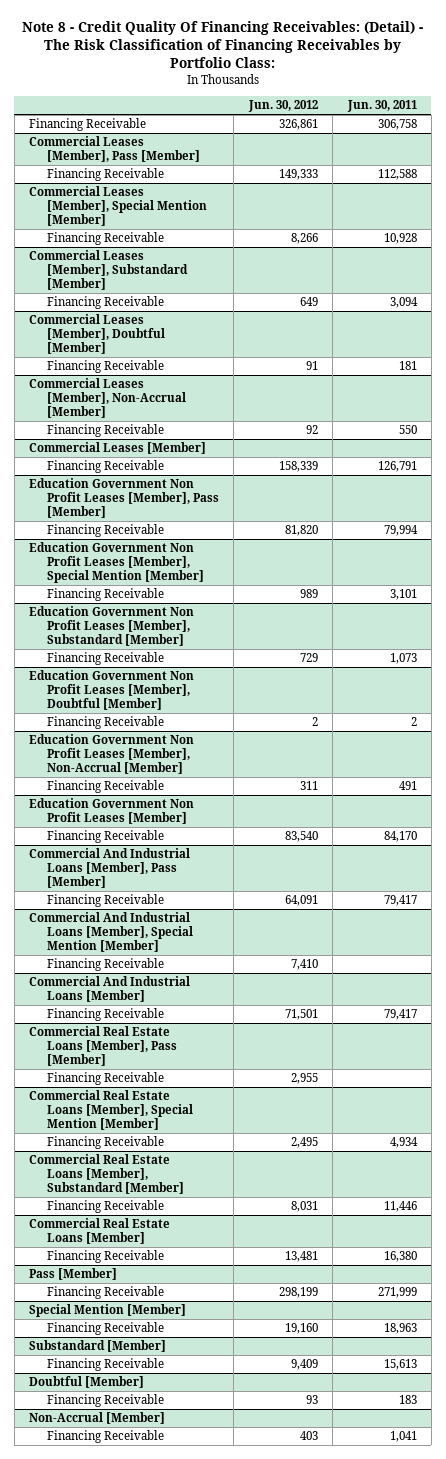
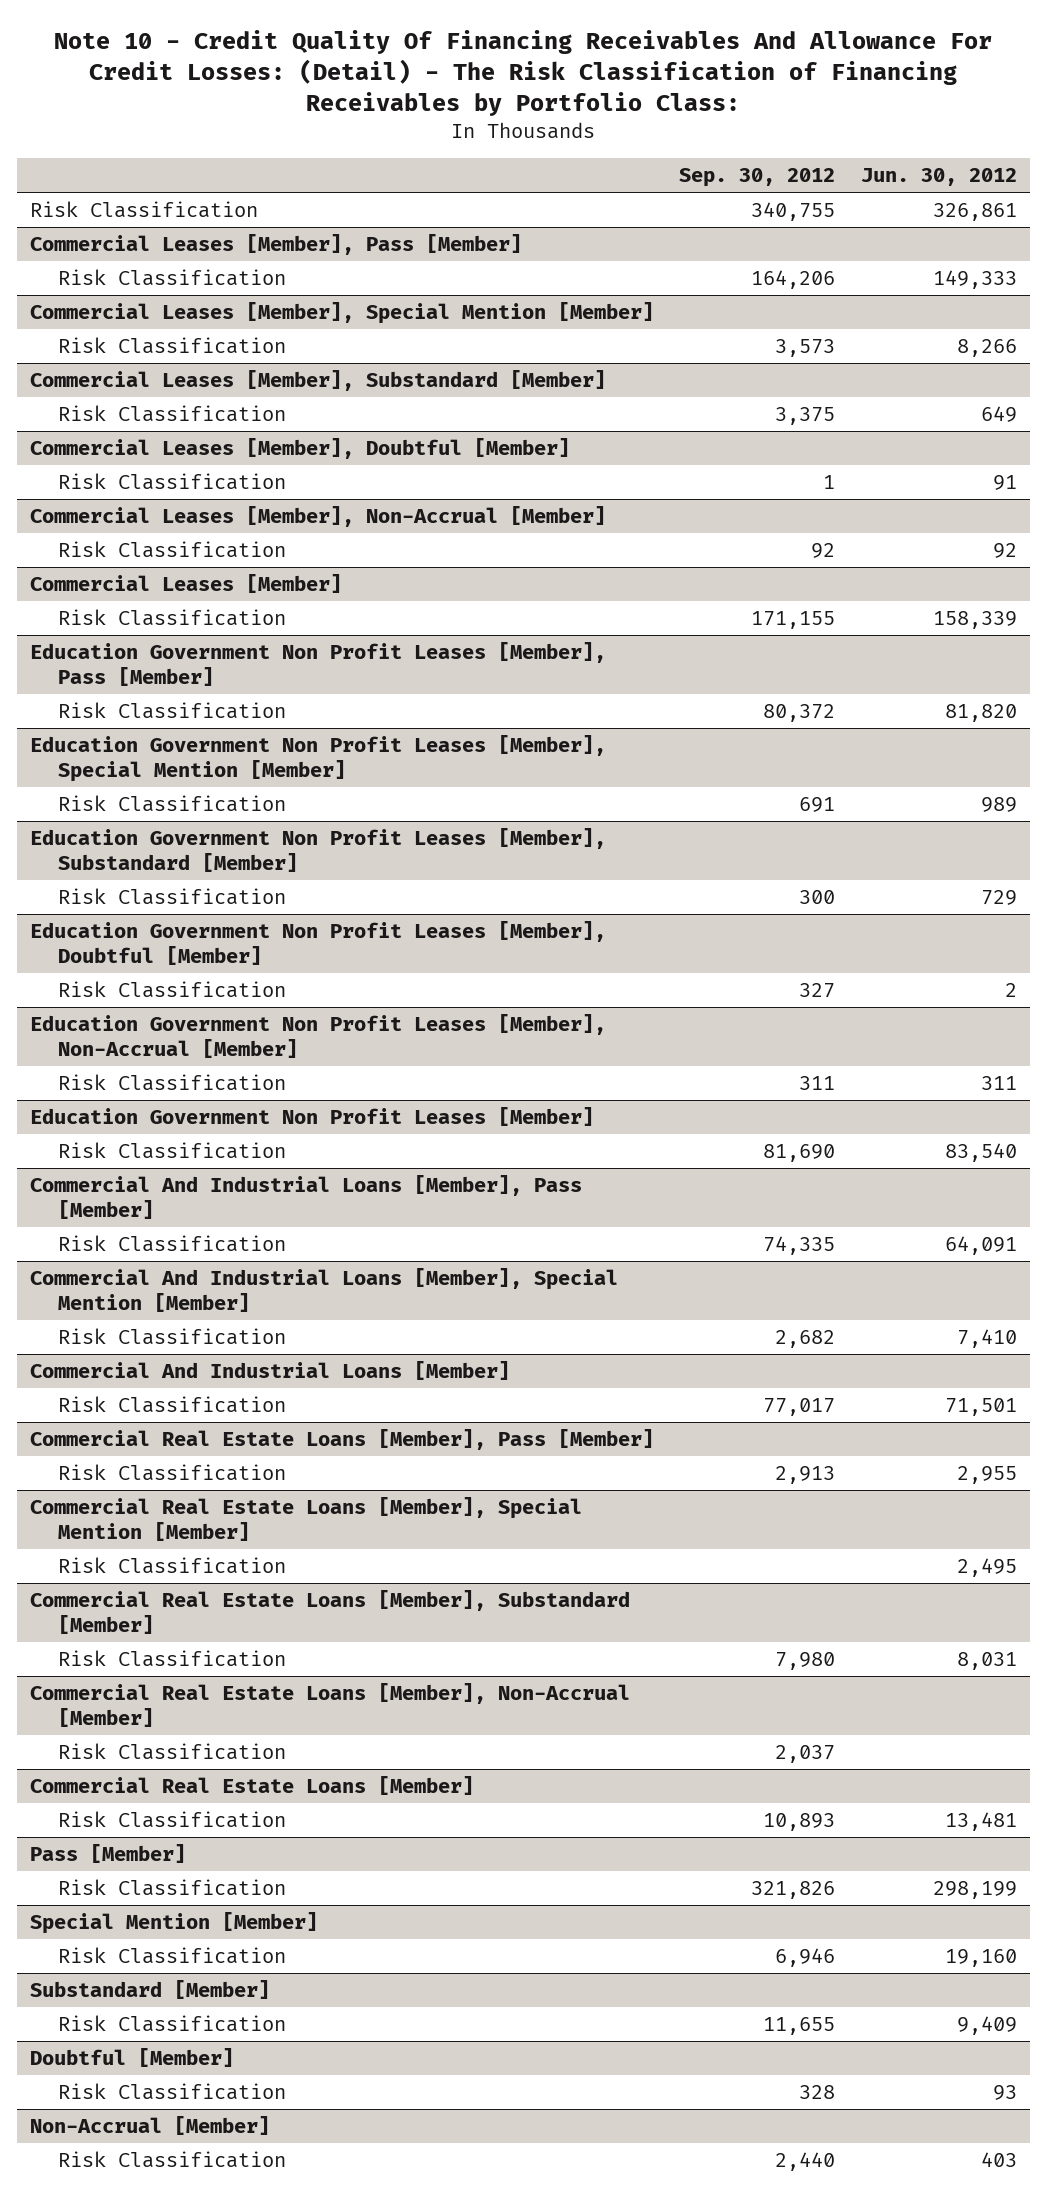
[21,21,423,69] Note 8 - Credit Quality Of Financing Receivables: (Detail) - The Risk Classification of Financing Receivables by Portfolio Class: -> [54,29,993,117] Note 10 - Credit Quality Of Financing Receivables And Allowance For Credit Losses: (Detail) - The Risk Classification of Financing Receivables by Portfolio Class:
[346,100,417,113] Jun. 30, 2011 -> none
none -> [679,168,836,188] Sep. 30, 2012
[29,118,147,132] Financing Receivable -> [30,201,259,219] Risk Classification
[47,168,165,182] Financing Receivable -> [58,269,287,287] Risk Classification
[47,232,165,246] Financing Receivable -> [58,337,287,355] Risk Classification
[47,296,165,310] Financing Receivable -> [58,405,287,423] Risk Classification
[47,360,165,374] Financing Receivable -> [58,473,287,491] Risk Classification
[47,424,165,438] Financing Receivable -> [58,541,287,559] Risk Classification
[47,460,165,474] Financing Receivable -> [58,609,287,627] Risk Classification
[47,524,165,538] Financing Receivable -> [58,702,287,720] Risk Classification
[47,588,165,602] Financing Receivable -> [58,795,287,813] Risk Classification
[47,652,165,666] Financing Receivable -> [58,888,287,906] Risk Classification
[47,716,165,730] Financing Receivable -> [58,981,287,999] Risk Classification
[47,780,165,794] Financing Receivable -> [58,1074,287,1092] Risk Classification
[47,830,165,844] Financing Receivable -> [58,1142,287,1160] Risk Classification
[47,894,165,908] Financing Receivable -> [58,1235,287,1253] Risk Classification
[47,958,165,972] Financing Receivable -> [58,1328,287,1346] Risk Classification
[47,1008,165,1022] Financing Receivable -> [58,1396,287,1414] Risk Classification
[47,1072,165,1086] Financing Receivable -> [58,1464,287,1482] Risk Classification
[47,1136,165,1150] Financing Receivable -> [58,1557,287,1575] Risk Classification
[47,1200,165,1214] Financing Receivable -> [58,1650,287,1668] Risk Classification
none -> [30,1683,631,1728] Commercial Real Estate Loans [Member], Non-Accrual [Member]
none -> [58,1743,287,1761] Risk Classification
[47,1250,165,1264] Financing Receivable -> [58,1811,287,1829] Risk Classification
[47,1286,165,1300] Financing Receivable -> [58,1879,287,1897] Risk Classification
[47,1322,165,1336] Financing Receivable -> [58,1947,287,1965] Risk Classification
[47,1358,165,1372] Financing Receivable -> [58,2015,287,2033] Risk Classification
[47,1394,165,1408] Financing Receivable -> [58,2083,287,2101] Risk Classification
[47,1430,165,1444] Financing Receivable -> [58,2151,287,2169] Risk Classification

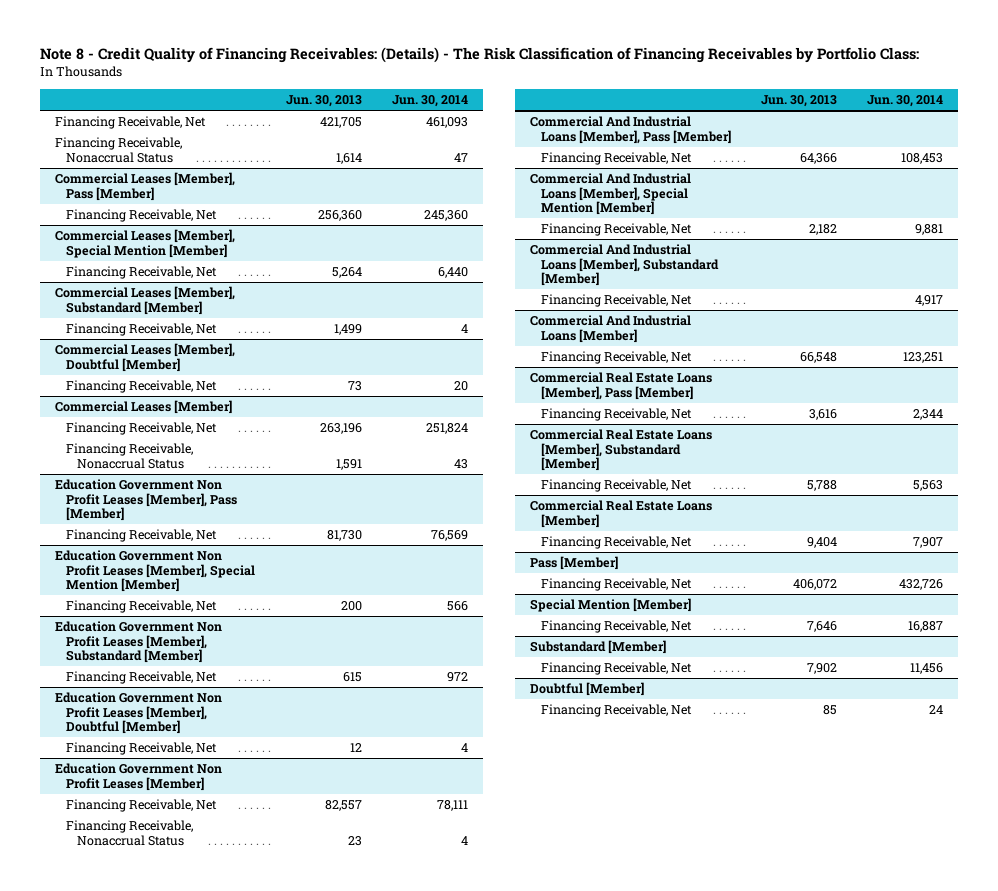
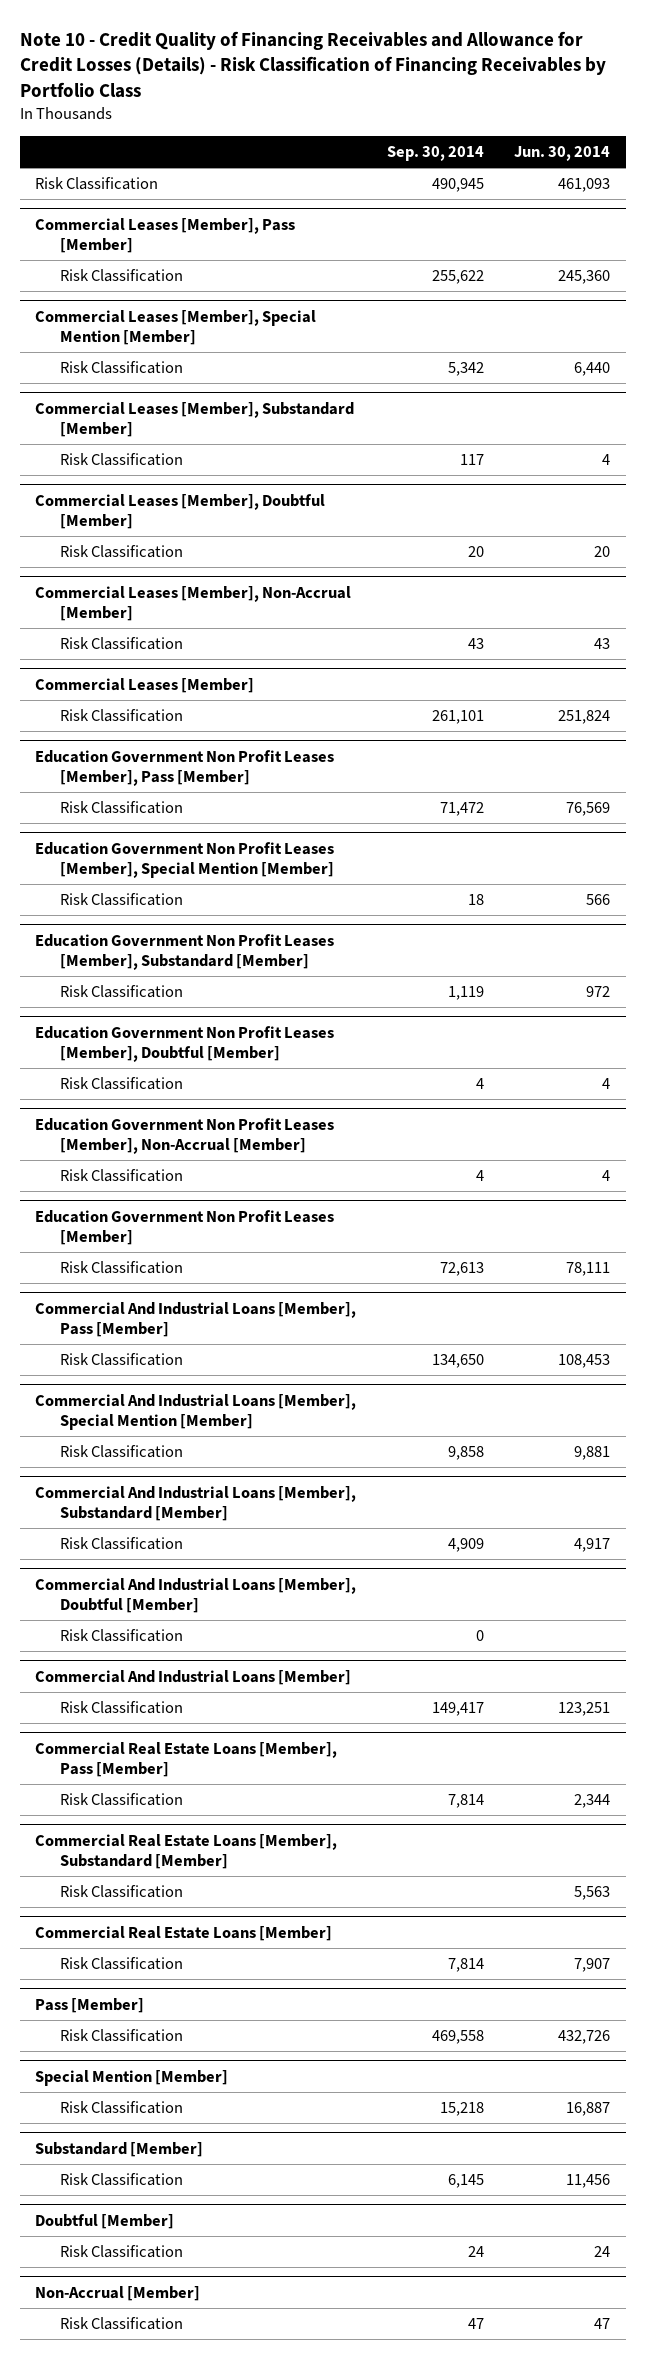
[39,47,919,64] Note 8 - Credit Quality of Financing Receivables: (Details) - The Risk Classification of Financing Receivables by Portfolio Class: -> [20,30,607,99] Note 10 - Credit Quality of Financing Receivables and Allowance for Credit Losses (Details) - Risk Classification of Financing Receivables by Portfolio Class
[286,95,363,108] Jun. 30, 2013 -> none
none -> [386,146,484,162] Sep. 30, 2014
[54,137,182,163] Financing Receivable, Nonaccrual Status -> none
[54,116,206,130] Financing Receivable, Net -> [35,176,159,190] Risk Classification
[65,209,217,223] Financing Receivable, Net -> [60,268,184,282] Risk Classification
[65,266,217,280] Financing Receivable, Net -> [60,360,184,374] Risk Classification
[65,323,217,337] Financing Receivable, Net -> [60,452,184,466] Risk Classification
[65,380,217,394] Financing Receivable, Net -> [60,544,184,558] Risk Classification
none -> [35,585,352,621] Commercial Leases [Member], Non-Accrual [Member]
none -> [60,636,184,650] Risk Classification
[65,443,193,469] Financing Receivable, Nonaccrual Status -> none
[65,422,217,436] Financing Receivable, Net -> [60,708,184,722] Risk Classification
[65,529,217,543] Financing Receivable, Net -> [60,800,184,814] Risk Classification
[65,600,217,614] Financing Receivable, Net -> [60,892,184,906] Risk Classification
[65,671,217,685] Financing Receivable, Net -> [60,984,184,998] Risk Classification
[65,742,217,756] Financing Receivable, Net -> [60,1076,184,1090] Risk Classification
none -> [35,1117,335,1154] Education Government Non Profit Leases [Member], Non-Accrual [Member]
none -> [60,1168,184,1182] Risk Classification
[65,820,193,846] Financing Receivable, Nonaccrual Status -> none
[65,799,217,813] Financing Receivable, Net -> [60,1260,184,1274] Risk Classification
[541,152,693,166] Financing Receivable, Net -> [60,1352,184,1366] Risk Classification
[541,223,693,237] Financing Receivable, Net -> [60,1444,184,1458] Risk Classification
[541,294,693,308] Financing Receivable, Net -> [60,1536,184,1550] Risk Classification
none -> [35,1577,357,1613] Commercial And Industrial Loans [Member], Doubtful [Member]
none -> [60,1628,184,1642] Risk Classification
[541,351,693,365] Financing Receivable, Net -> [60,1700,184,1714] Risk Classification
[541,408,693,422] Financing Receivable, Net -> [60,1792,184,1806] Risk Classification
[541,479,693,493] Financing Receivable, Net -> [60,1884,184,1898] Risk Classification
[541,536,693,550] Financing Receivable, Net -> [60,1956,184,1970] Risk Classification
[541,578,693,592] Financing Receivable, Net -> [60,2028,184,2042] Risk Classification
[541,620,693,634] Financing Receivable, Net -> [60,2100,184,2114] Risk Classification
[541,662,693,676] Financing Receivable, Net -> [60,2172,184,2186] Risk Classification
[541,704,693,718] Financing Receivable, Net -> [60,2244,184,2258] Risk Classification
none -> [35,2285,201,2301] Non-Accrual [Member]
none -> [60,2316,184,2330] Risk Classification

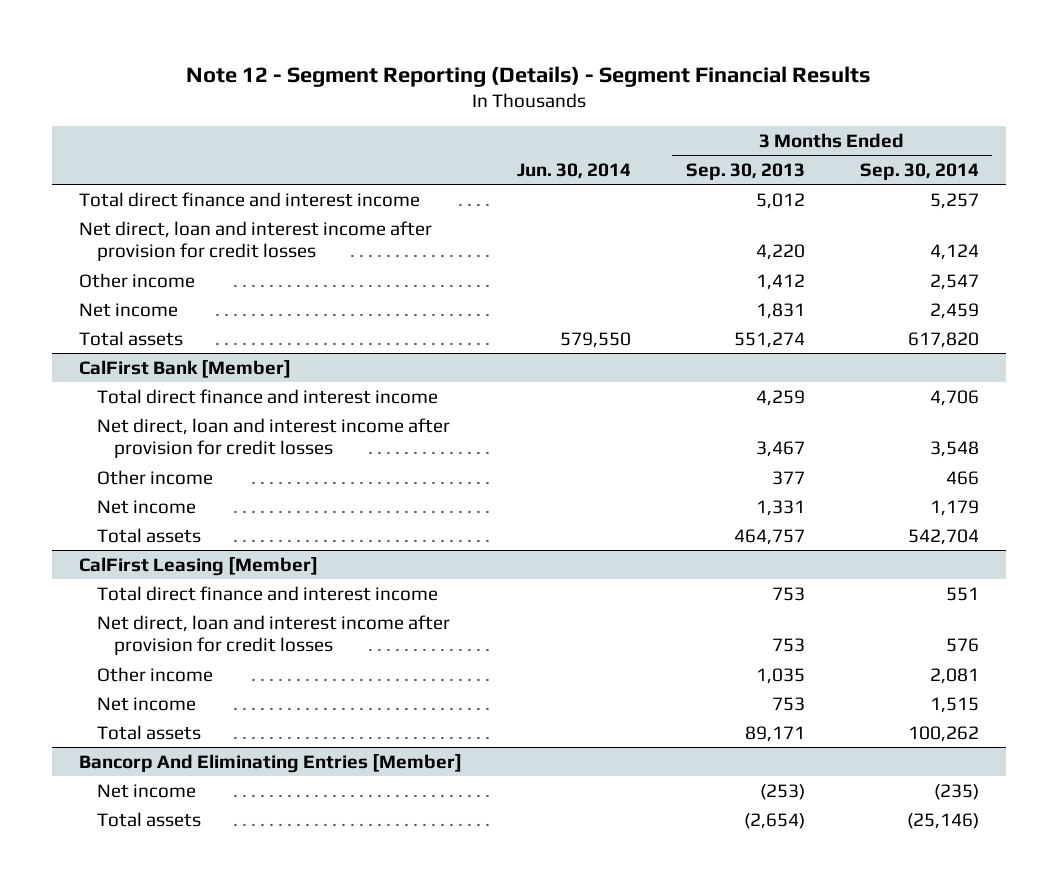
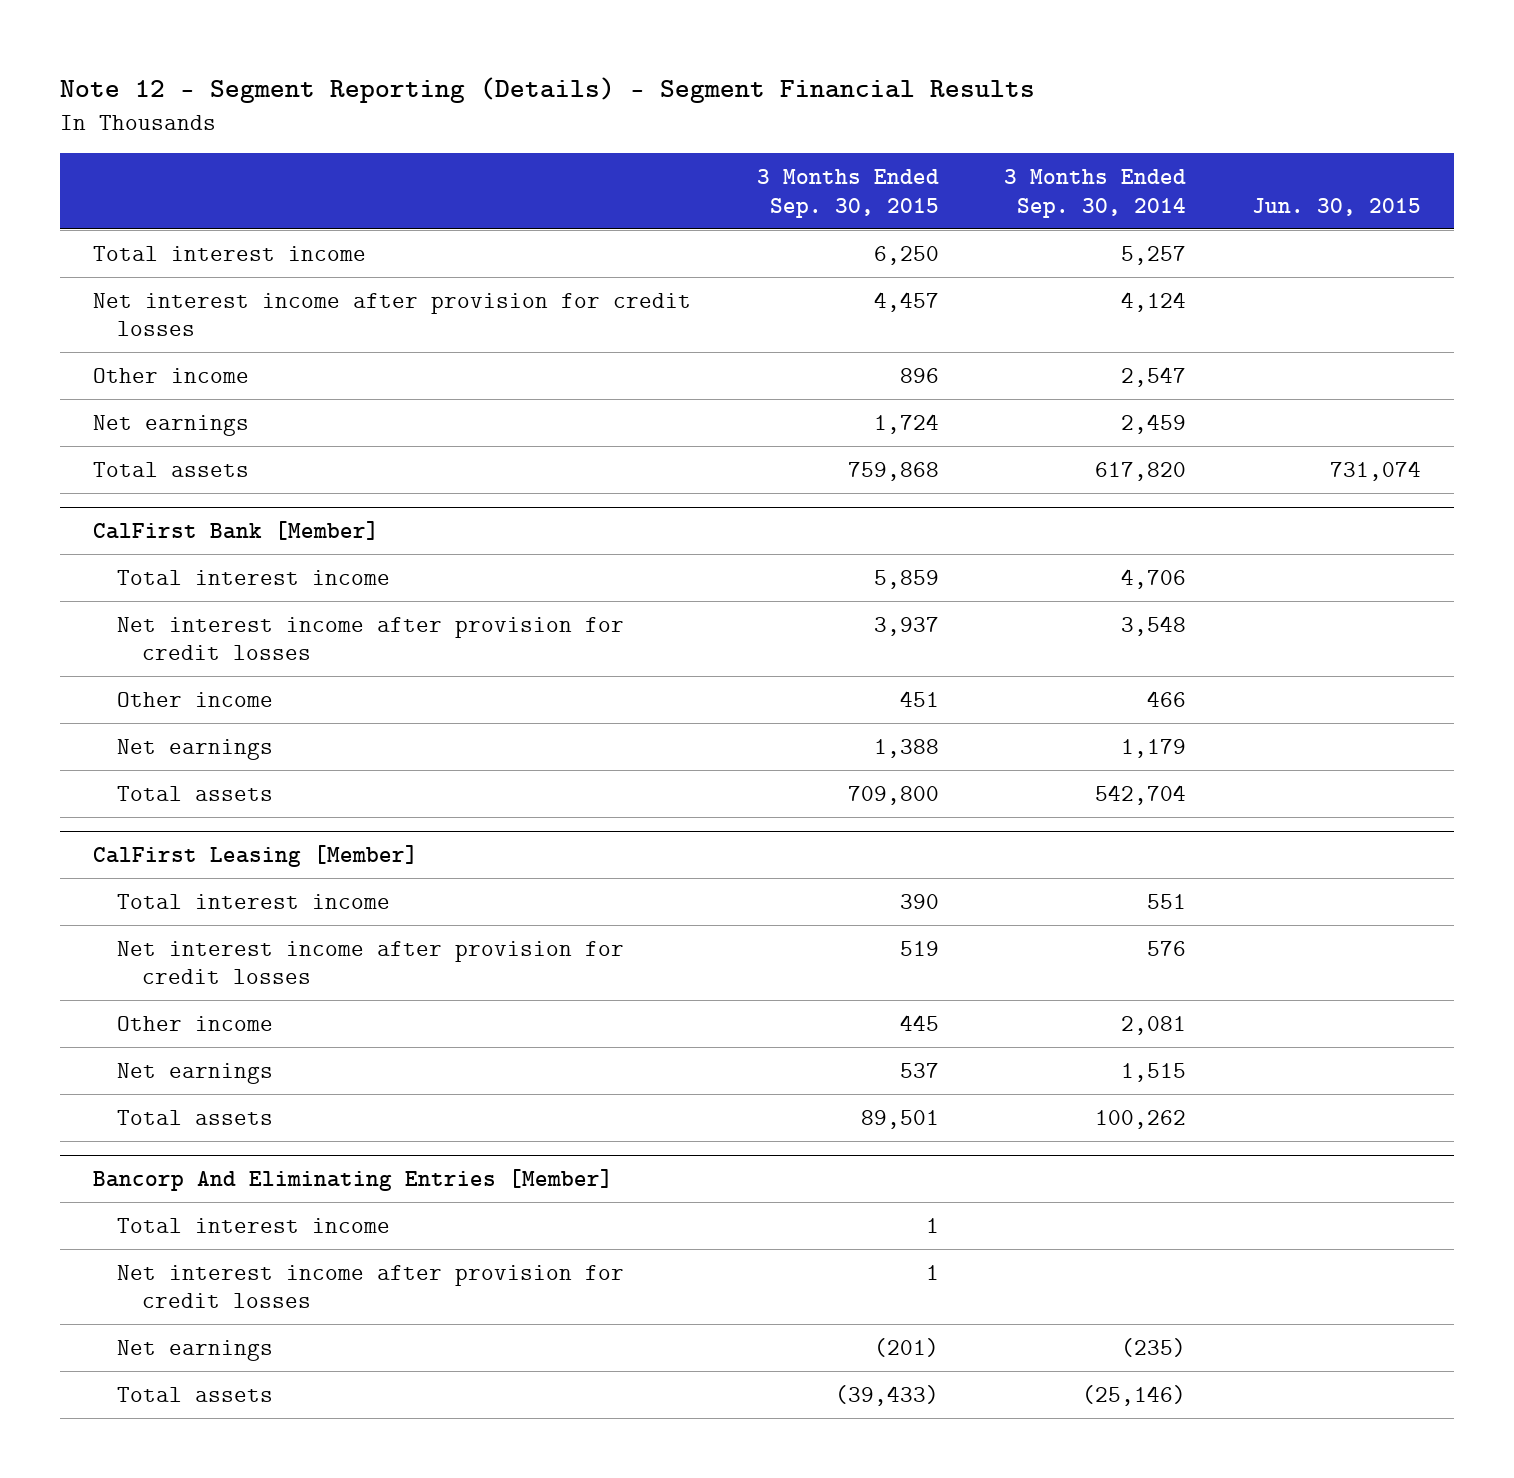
[517,162,632,179] Jun. 30, 2014 -> none
[685,162,805,180] Sep. 30, 2013 -> none
none -> [756,169,939,218] 3 Months Ended Sep. 30, 2015
none -> [1252,197,1422,216] Jun. 30, 2015
[79,191,421,207] Total direct finance and interest income -> [93,245,367,261] Total interest income
[79,220,433,262] Net direct, loan and interest income after provision for credit losses -> [93,292,692,337] Net interest income after provision for credit losses
[79,302,179,317] Net income -> [93,414,250,436] Net earnings
[96,388,438,404] Total direct finance and interest income -> [117,569,391,585] Total interest income
[96,417,450,459] Net direct, loan and interest income after provision for credit losses -> [117,616,625,661] Net interest income after provision for credit losses
[96,499,196,514] Net income -> [117,738,274,760] Net earnings
[96,585,438,601] Total direct finance and interest income -> [117,893,391,909] Total interest income
[96,614,450,656] Net direct, loan and interest income after provision for credit losses -> [117,940,625,985] Net interest income after provision for credit losses
[96,696,196,711] Net income -> [117,1062,274,1084] Net earnings
none -> [117,1217,391,1233] Total interest income
none -> [117,1264,625,1309] Net interest income after provision for credit losses
[96,783,196,798] Net income -> [117,1339,274,1361] Net earnings

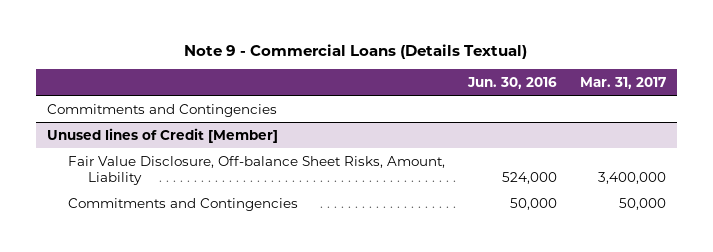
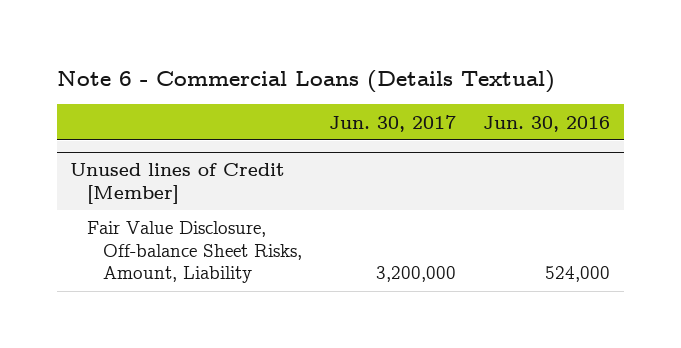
[184,44,528,60] Note 9 - Commercial Loans (Details Textual) -> [56,69,555,93] Note 6 - Commercial Loans (Details Textual)
[579,77,666,90] Mar. 31, 2017 -> none
none -> [329,114,457,132] Jun. 30, 2017
[47,103,278,117] Commitments and Contingencies -> none
[67,197,298,211] Commitments and Contingencies -> none

